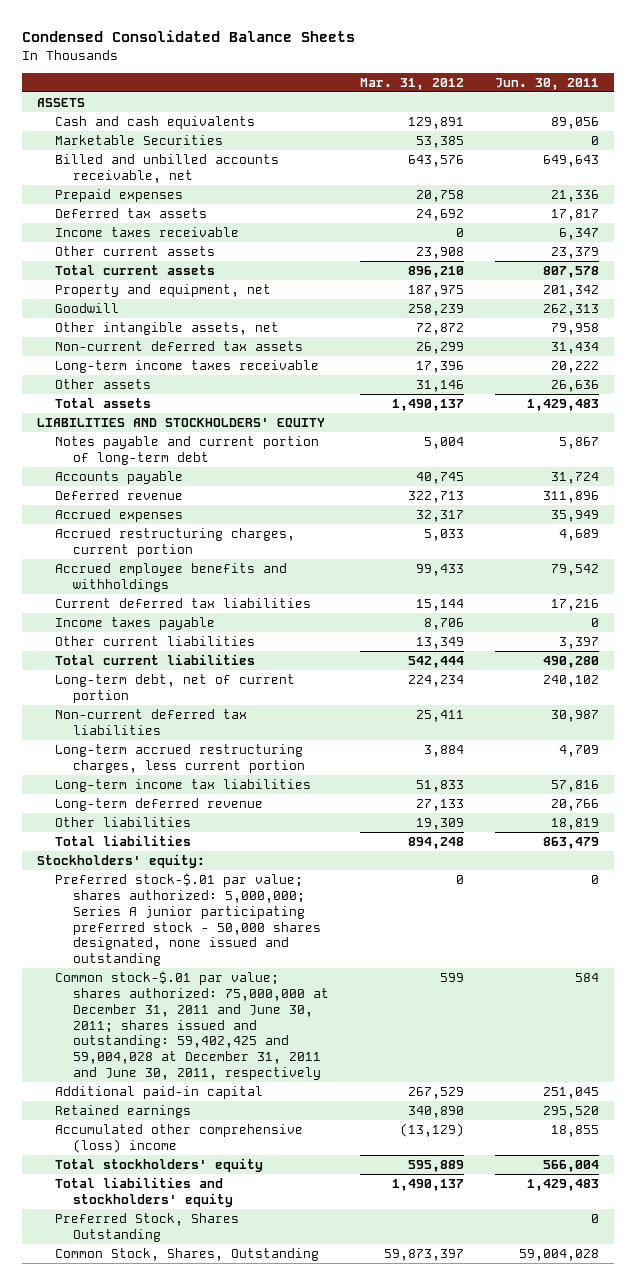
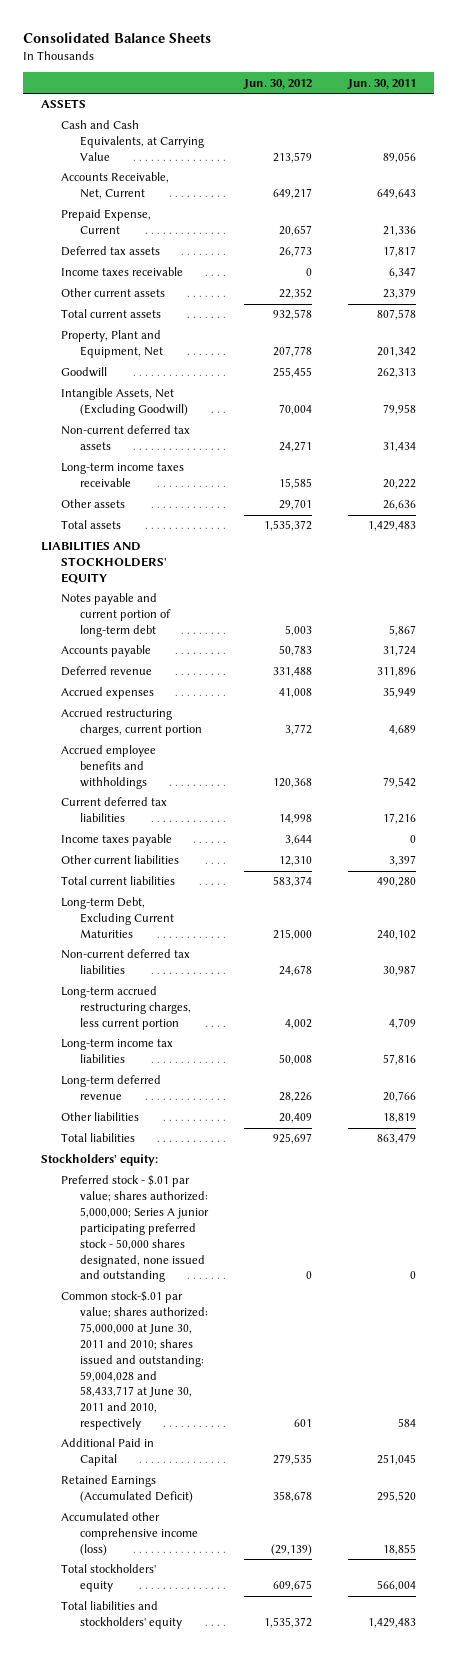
[22,30,356,43] Condensed Consolidated Balance Sheets -> [23,31,212,43] Consolidated Balance Sheets
[359,77,464,90] Mar. 31, 2012 -> none
none -> [243,78,313,90] Jun. 30, 2012
[55,135,224,146] Marketable Securities -> none
[55,116,256,130] Cash and cash equivalents -> [60,120,205,162] Cash and Cash Equivalents, at Carrying Value
[55,154,280,184] Billed and unbilled accounts receivable, net -> [60,172,169,200] Accounts Receivable, Net, Current
[55,189,184,203] Prepaid expenses -> [60,209,151,235] Prepaid Expense, Current
[55,284,272,298] Property and equipment, net -> [60,330,164,359] Property, Plant and Equipment, Net
[55,322,280,336] Other intangible assets, net -> [60,388,189,417] Intangible Assets, Net (Excluding Goodwill)
[55,674,296,704] Long-term debt, net of current portion -> [60,897,175,939] Long-term Debt, Excluding Current Maturities
[55,873,321,967] Preferred stock-$.01 par value; shares authorized: 5,000,000; Series A junior participating preferred stock - 50,000 shares designated, none issued and outstanding -> [60,1175,210,1283] Preferred stock - $.01 par value; shares authorized: 5,000,000; Series A junior participating preferred stock - 50,000 shares designated, none issued and outstanding
[55,971,329,1080] Common stock-$.01 par value; shares authorized: 75,000,000 at December 31, 2011 and June 30, 2011; shares issued and outstanding: 59,402,425 and 59,004,028 at December 31, 2011 and June 30, 2011, respectively -> [60,1291,209,1431] Common stock-$.01 par value; shares authorized: 75,000,000 at June 30, 2011 and 2010; shares issued and outstanding: 59,004,028 and 58,433,717 at June 30, 2011 and 2010, respectively
[55,1086,264,1100] Additional paid-in capital -> [60,1438,154,1467] Additional Paid in Capital
[55,1105,192,1119] Retained earnings -> [60,1475,194,1504] Retained Earnings (Accumulated Deficit)
[55,1124,304,1154] Accumulated other comprehensive (loss) income -> [60,1512,199,1557] Accumulated other comprehensive income (loss)
[55,1213,240,1243] Preferred Stock, Shares Outstanding -> none
[55,1248,320,1262] Common Stock, Shares, Outstanding -> none

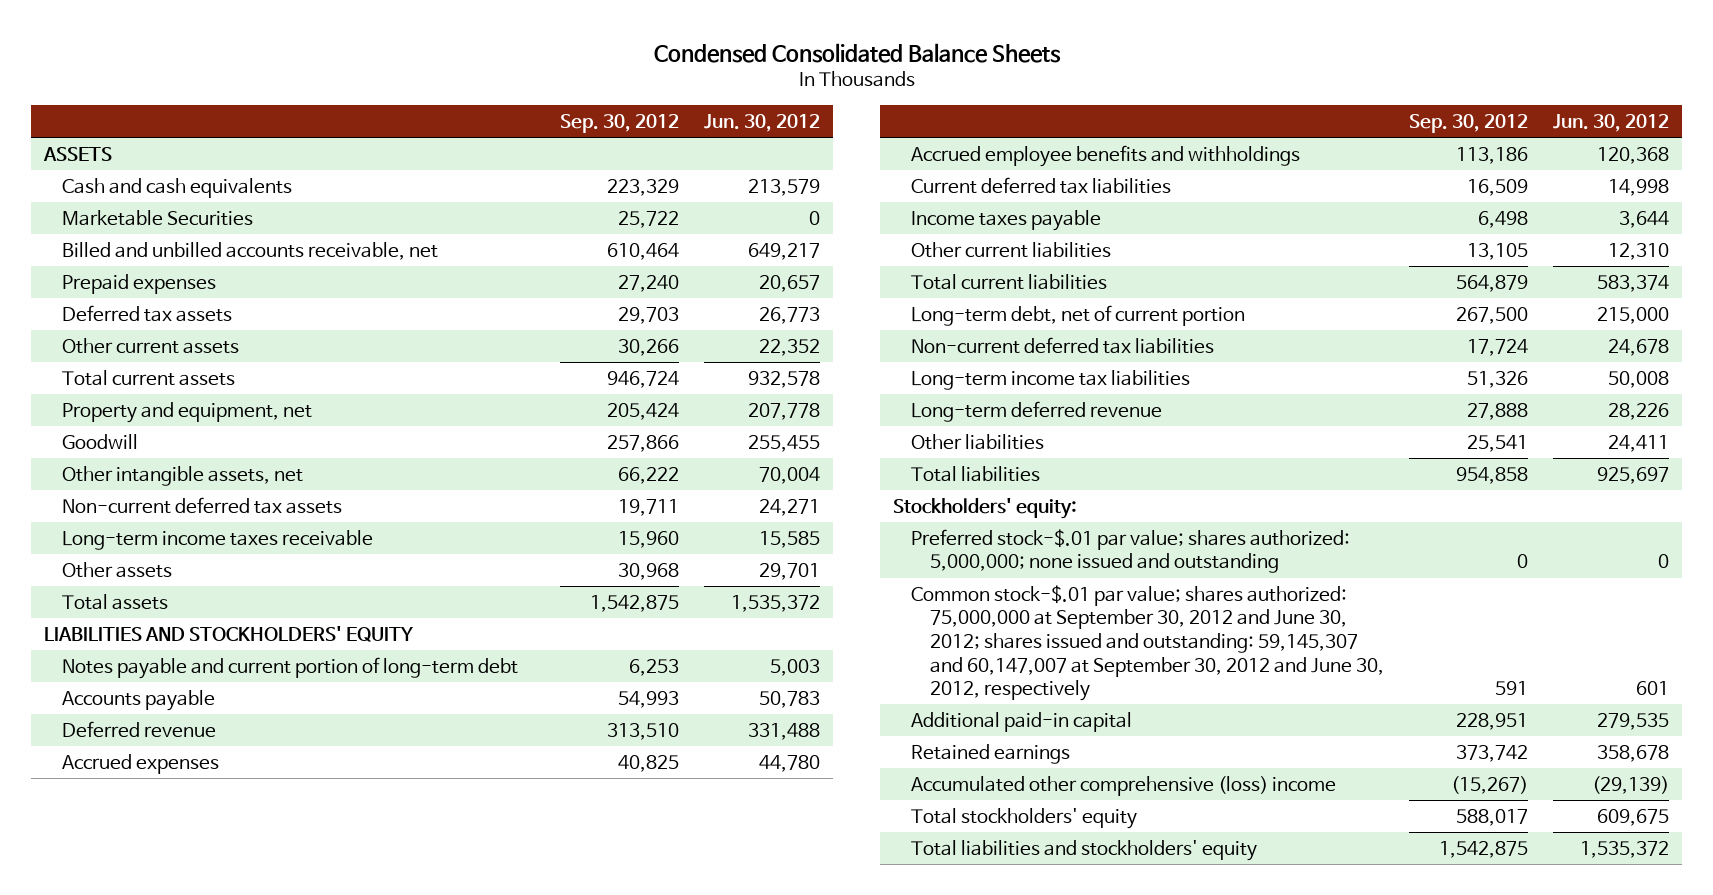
[23,31,212,43] Consolidated Balance Sheets -> [653,42,1061,63] Condensed Consolidated Balance Sheets
[347,78,417,90] Jun. 30, 2011 -> none
none -> [559,114,679,134] Sep. 30, 2012
[60,120,205,162] Cash and Cash Equivalents, at Carrying Value -> [62,177,293,198] Cash and cash equivalents
none -> [62,209,254,226] Marketable Securities
[60,172,169,200] Accounts Receivable, Net, Current -> [62,241,439,260] Billed and unbilled accounts receivable, net
[60,209,151,235] Prepaid Expense, Current -> [62,273,217,294] Prepaid expenses
[60,267,183,277] Income taxes receivable -> none
[60,330,164,359] Property, Plant and Equipment, Net -> [62,401,313,423] Property and equipment, net
[60,388,189,417] Intangible Assets, Net (Excluding Goodwill) -> [62,465,304,486] Other intangible assets, net
[60,708,203,737] Accrued restructuring charges, current portion -> none
[279,688,313,699] 41,008 -> [759,754,821,772] 44,780
[60,897,175,939] Long-term Debt, Excluding Current Maturities -> [911,304,1246,326] Long-term debt, net of current portion
[60,986,192,1031] Long-term accrued restructuring charges, less current portion -> none
[279,1113,313,1124] 20,409 -> [1608,434,1670,452] 24,411
[60,1175,210,1283] Preferred stock - $.01 par value; shares authorized: 5,000,000; Series A junior participating preferred stock - 50,000 shares designated, none issued and outstanding -> [911,528,1351,574] Preferred stock-$.01 par value; shares authorized: 5,000,000; none issued and outstanding
[60,1291,209,1431] Common stock-$.01 par value; shares authorized: 75,000,000 at June 30, 2011 and 2010; shares issued and outstanding: 59,004,028 and 58,433,717 at June 30, 2011 and 2010, respectively -> [911,584,1384,702] Common stock-$.01 par value; shares authorized: 75,000,000 at September 30, 2012 and June 30, 2012; shares issued and outstanding: 59,145,307 and 60,147,007 at September 30, 2012 and June 30, 2012, respectively
[60,1438,154,1467] Additional Paid in Capital -> [911,711,1133,732] Additional paid-in capital
[60,1475,194,1504] Retained Earnings (Accumulated Deficit) -> [911,743,1071,764] Retained earnings
[60,1512,199,1557] Accumulated other comprehensive income (loss) -> [911,775,1337,796] Accumulated other comprehensive (loss) income

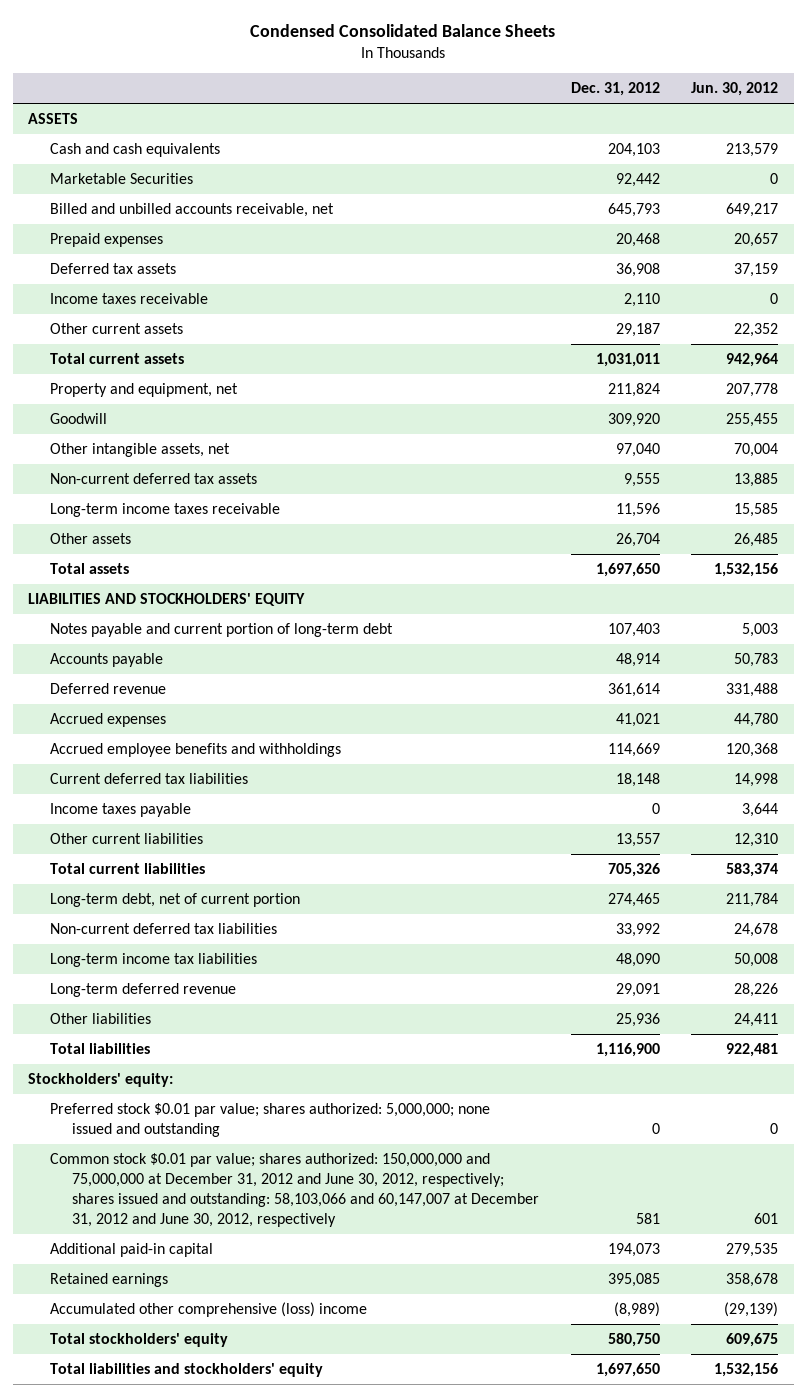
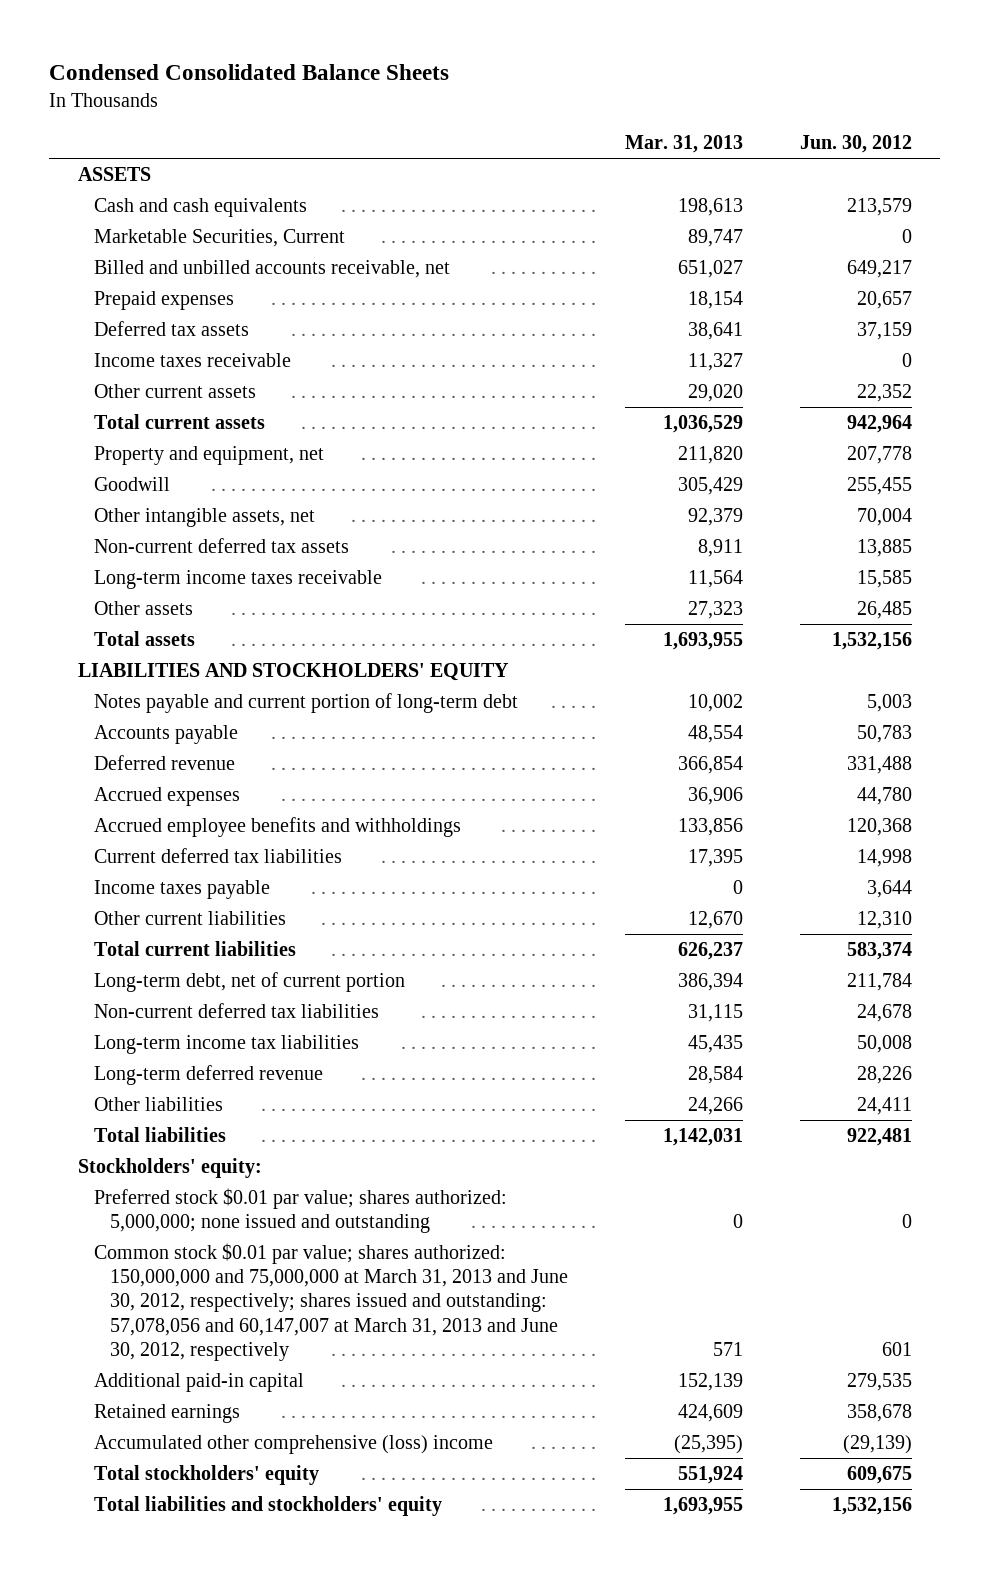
[570,82,660,97] Dec. 31, 2012 -> none
none -> [624,135,743,154] Mar. 31, 2013
[50,172,194,184] Marketable Securities -> [93,228,345,247] Marketable Securities, Current
[50,1152,540,1227] Common stock $0.01 par value; shares authorized: 150,000,000 and 75,000,000 at December 31, 2012 and June 30, 2012, respectively; shares issued and outstanding: 58,103,066 and 60,147,007 at December 31, 2012 and June 30, 2012, respectively -> [93,1242,568,1361] Common stock $0.01 par value; shares authorized: 150,000,000 and 75,000,000 at March 31, 2013 and June 30, 2012, respectively; shares issued and outstanding: 57,078,056 and 60,147,007 at March 31, 2013 and June 30, 2012, respectively

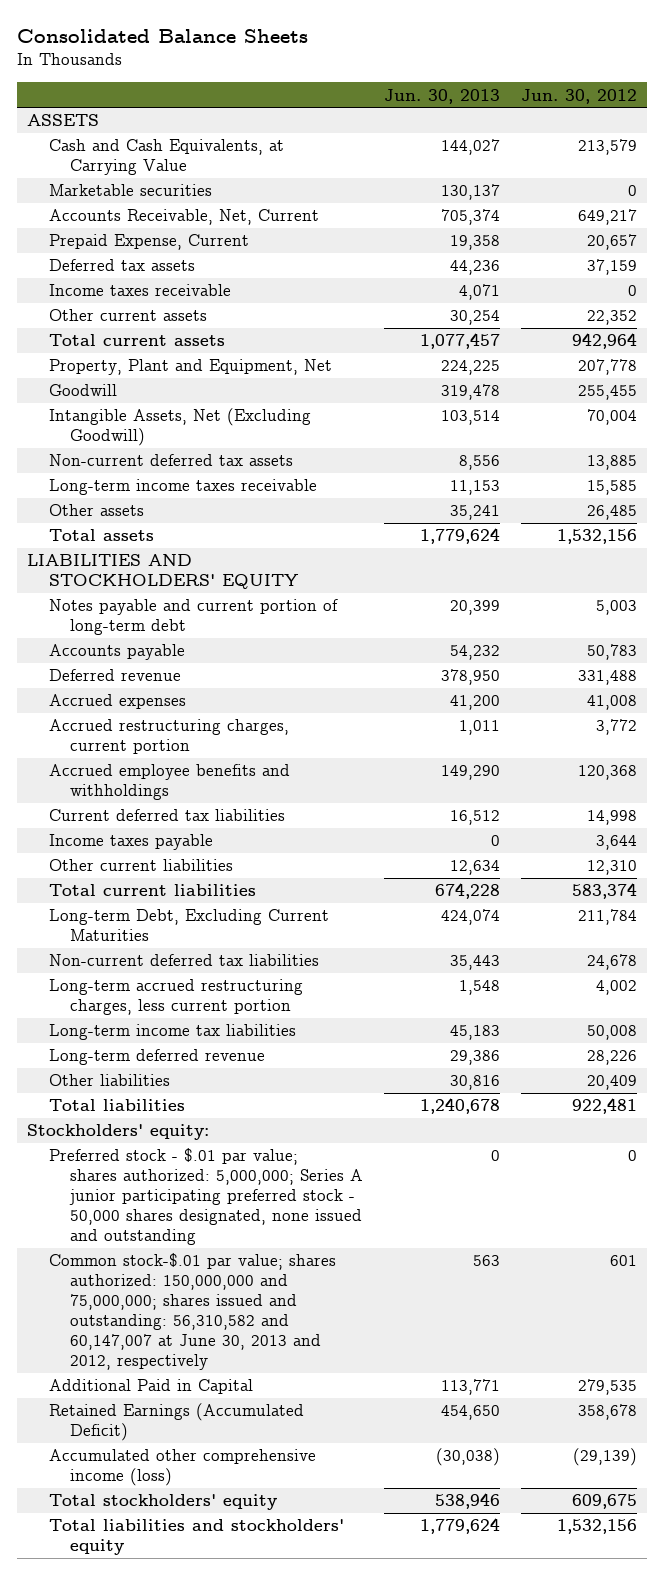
[49,64,450,81] Condensed Consolidated Balance Sheets -> [16,28,308,43] Consolidated Balance Sheets
[624,135,743,154] Mar. 31, 2013 -> none
none -> [384,88,501,104] Jun. 30, 2013
[93,197,307,217] Cash and cash equivalents -> [48,139,284,176] Cash and Cash Equivalents, at Carrying Value
[93,228,345,247] Marketable Securities, Current -> [48,184,212,197] Marketable securities
[93,259,450,278] Billed and unbilled accounts receivable, net -> [48,209,319,226] Accounts Receivable, Net, Current
[93,290,234,310] Prepaid expenses -> [48,234,249,251] Prepaid Expense, Current
[93,445,324,465] Property and equipment, net -> [48,359,332,376] Property, Plant and Equipment, Net
[93,507,315,527] Other intangible assets, net -> [48,408,311,447] Intangible Assets, Net (Excluding Goodwill)
[856,786,912,805] 44,780 -> [586,695,637,711] 41,008
none -> [48,719,289,755] Accrued restructuring charges, current portion
[93,971,405,992] Long-term debt, net of current portion -> [48,909,329,942] Long-term Debt, Excluding Current Maturities
none -> [48,979,303,1016] Long-term accrued restructuring charges, less current portion
[856,1096,912,1115] 24,411 -> [586,1075,637,1091] 20,409
[93,1187,507,1234] Preferred stock $0.01 par value; shares authorized: 5,000,000; none issued and outstanding -> [48,1148,364,1246] Preferred stock - $.01 par value; shares authorized: 5,000,000; Series A junior participating preferred stock - 50,000 shares designated, none issued and outstanding
[93,1242,568,1361] Common stock $0.01 par value; shares authorized: 150,000,000 and 75,000,000 at March 31, 2013 and June 30, 2012, respectively; shares issued and outstanding: 57,078,056 and 60,147,007 at March 31, 2013 and June 30, 2012, respectively -> [48,1253,336,1371] Common stock-$.01 par value; shares authorized: 150,000,000 and 75,000,000; shares issued and outstanding: 56,310,582 and 60,147,007 at June 30, 2013 and 2012, respectively
[93,1372,304,1392] Additional paid-in capital -> [48,1379,253,1395] Additional Paid in Capital
[93,1403,240,1423] Retained earnings -> [48,1403,304,1442] Retained Earnings (Accumulated Deficit)
[93,1434,493,1454] Accumulated other comprehensive (loss) income -> [48,1449,316,1487] Accumulated other comprehensive income (loss)

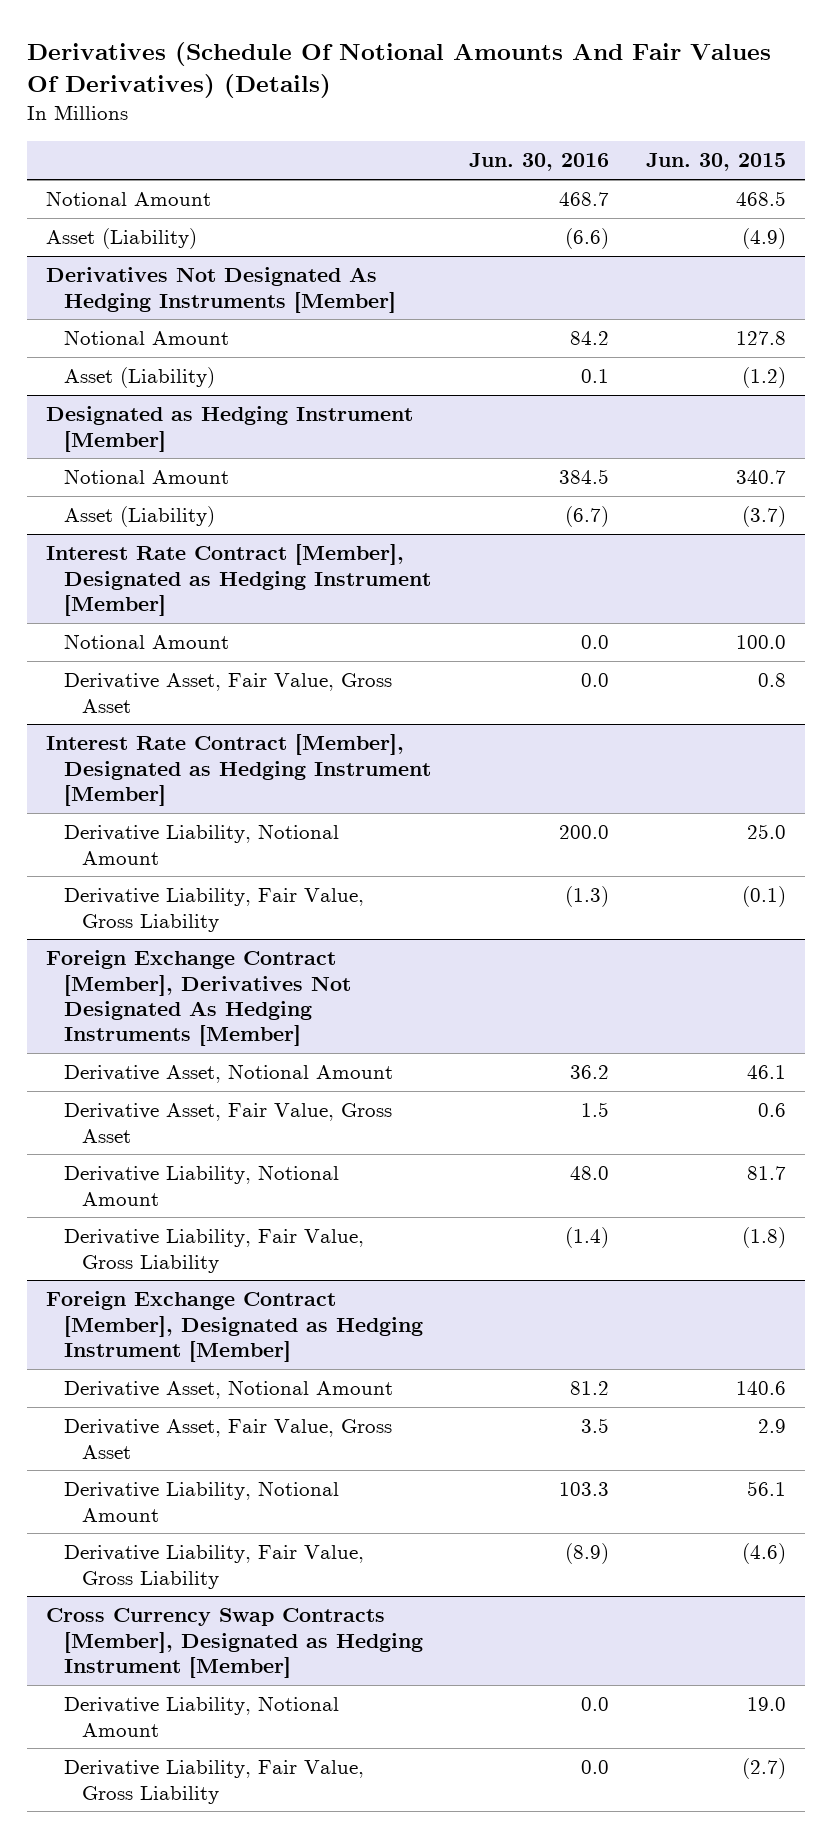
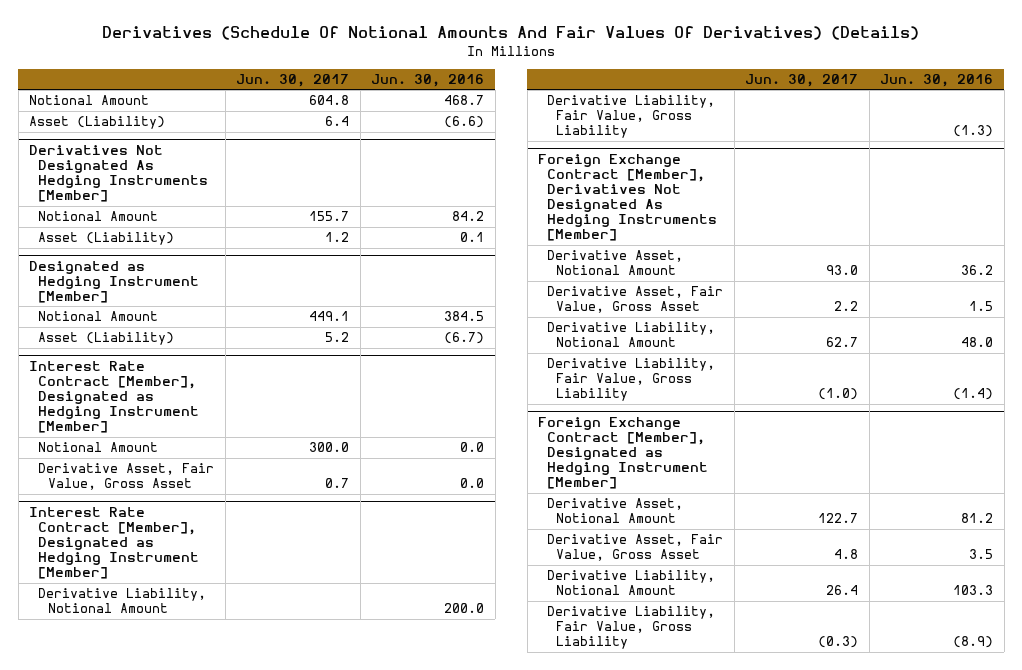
[645,153,786,172] Jun. 30, 2015 -> none
none -> [236,73,350,87] Jun. 30, 2017
[45,1608,424,1678] Cross Currency Swap Contracts [Member], Designated as Hedging Instrument [Member] -> none
[64,1696,340,1737] Derivative Liability, Notional Amount -> none
[64,1760,365,1804] Derivative Liability, Fair Value, Gross Liability -> none

